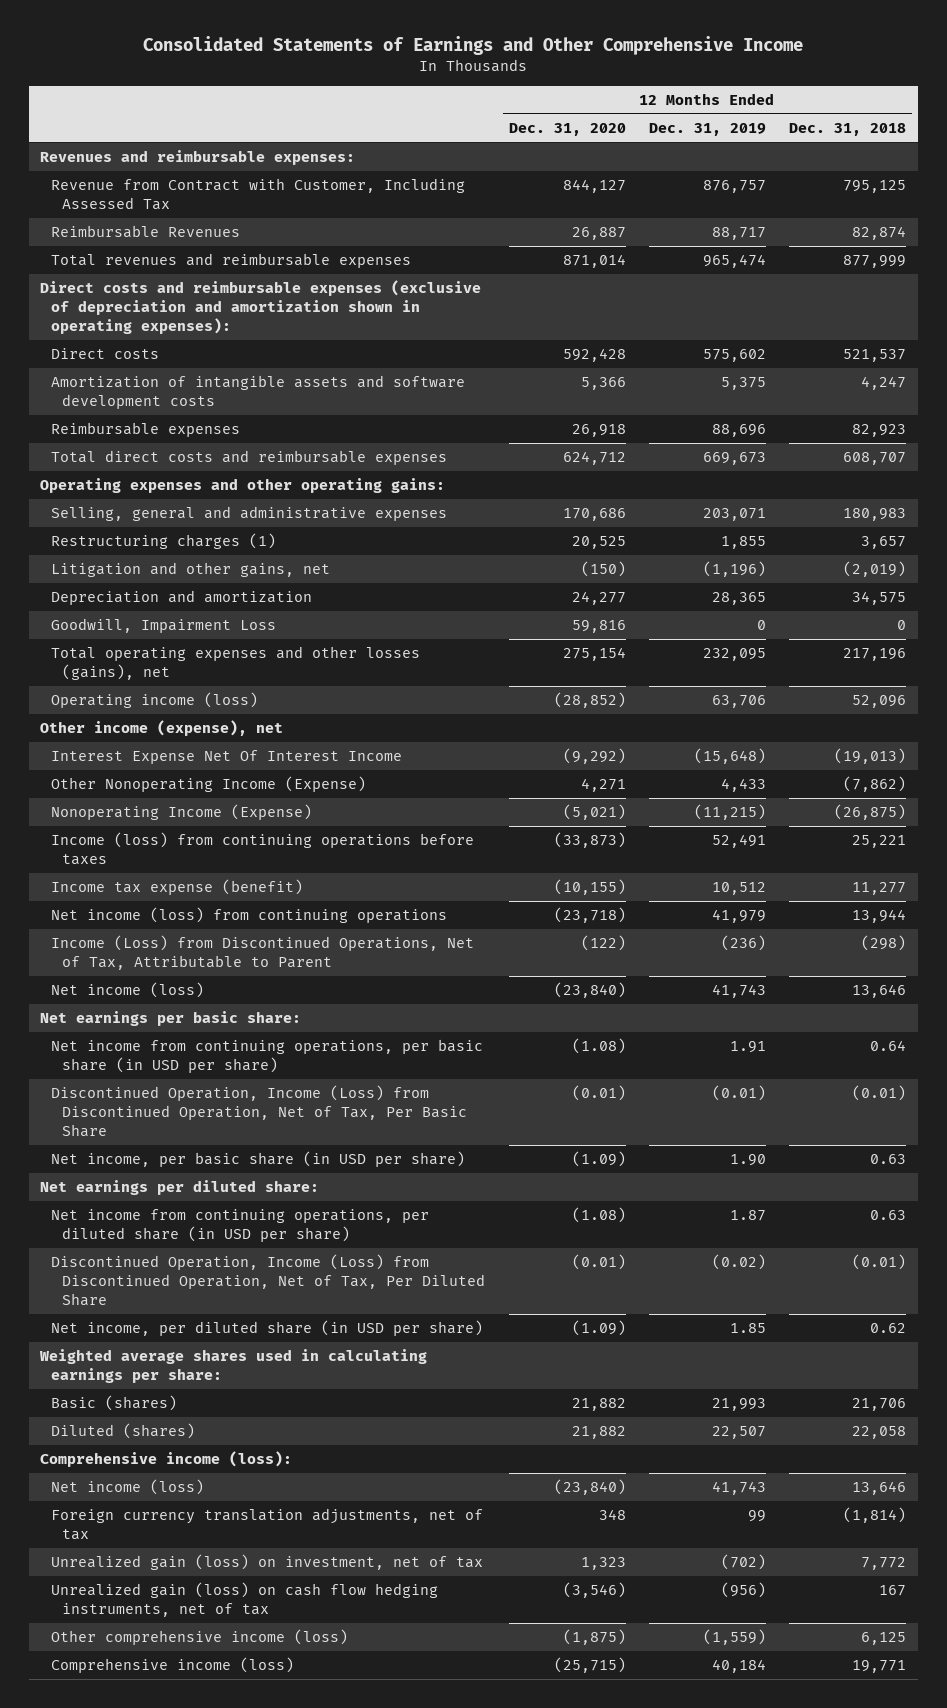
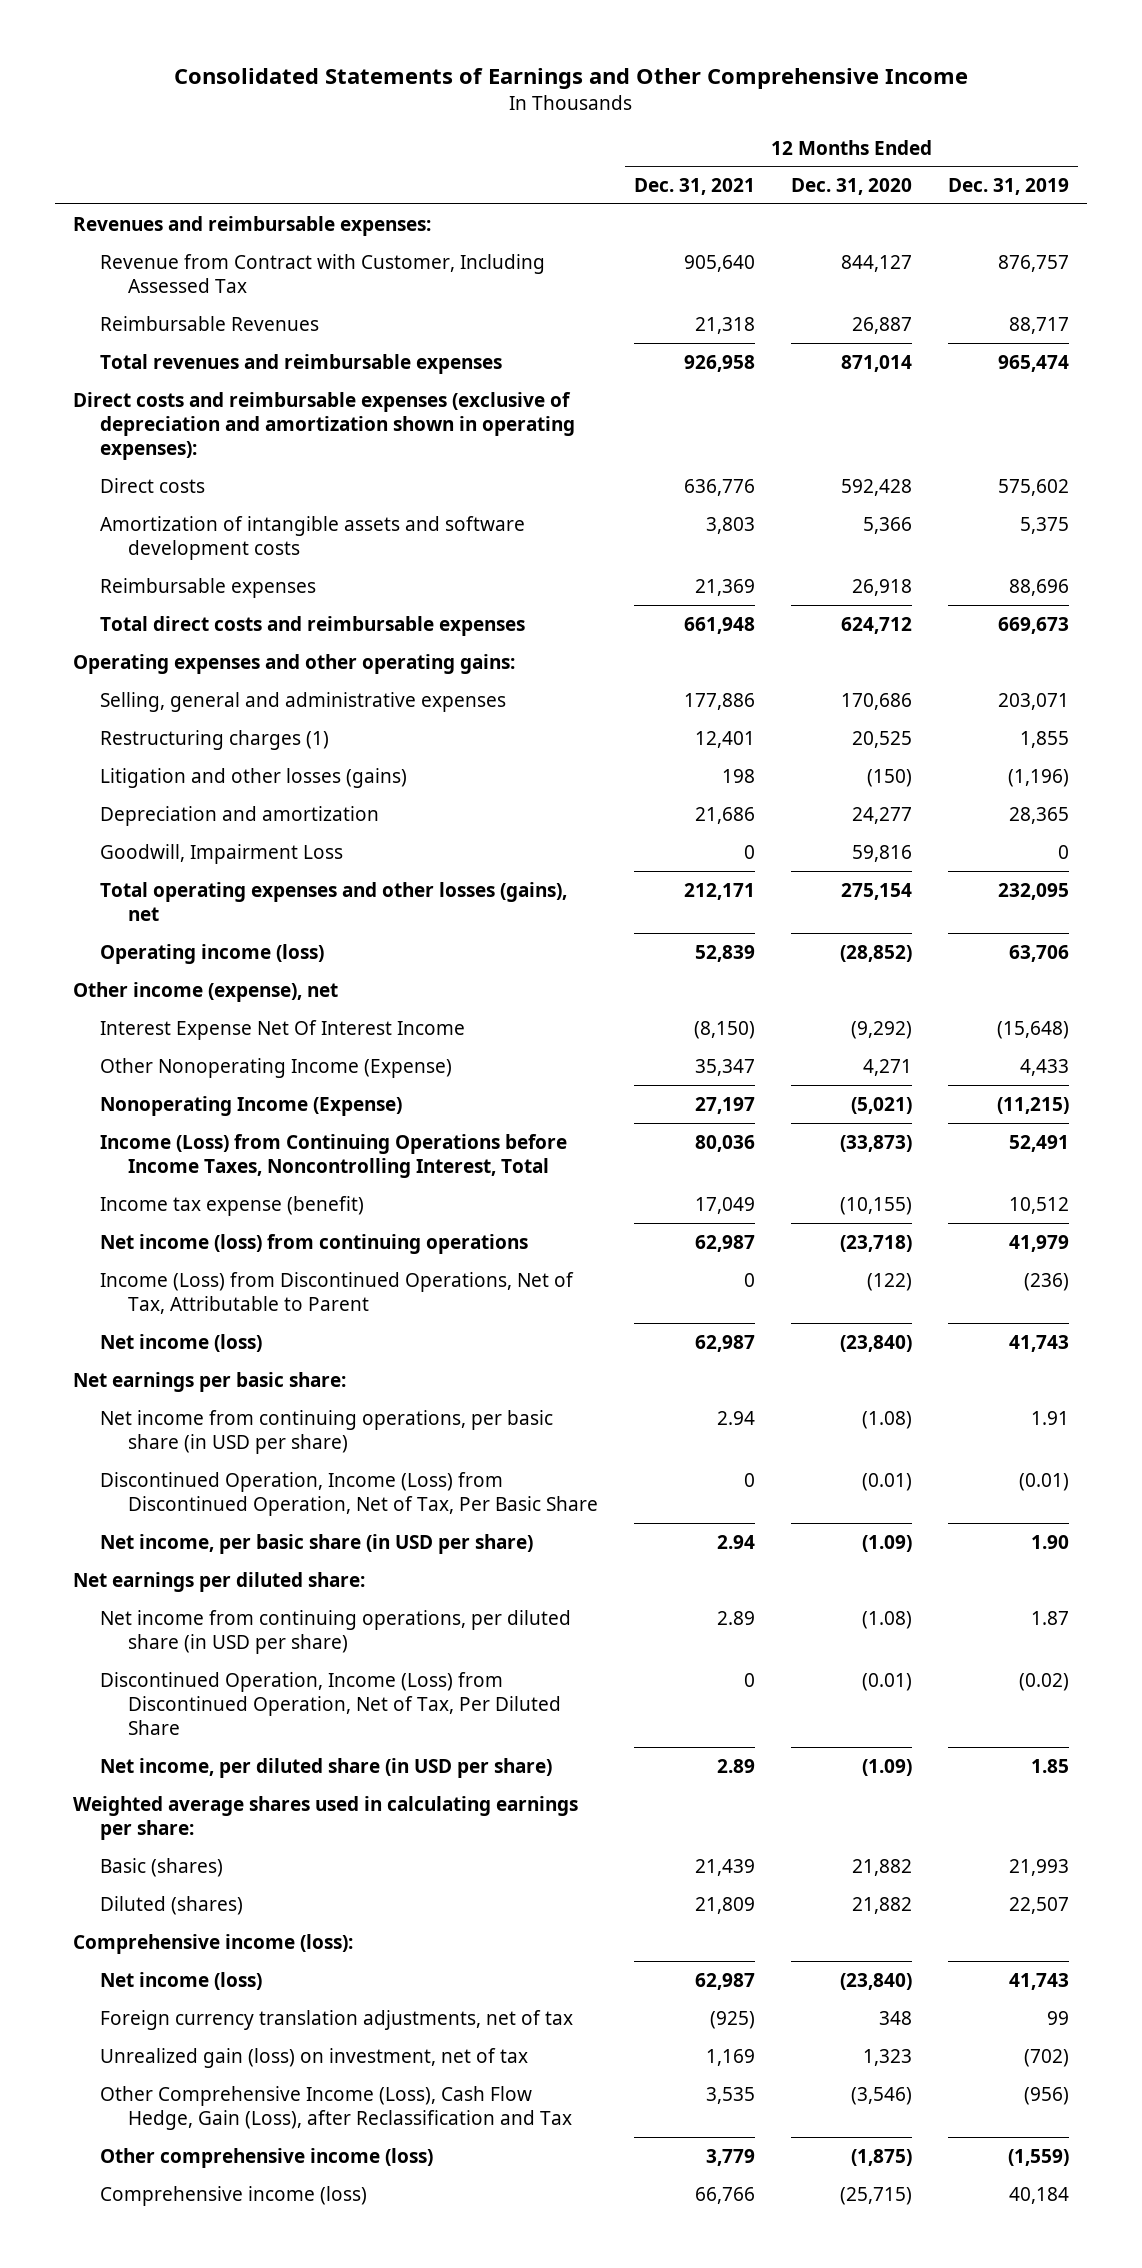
[789,122,907,136] Dec. 31, 2018 -> none
none -> [634,178,756,196] Dec. 31, 2021
[51,562,331,578] Litigation and other gains, net -> [100,767,408,788] Litigation and other losses (gains)
[51,832,475,866] Income (loss) from continuing operations before taxes -> [100,1133,568,1179] Income (Loss) from Continuing Operations before Income Taxes, Noncontrolling Interest, Total
[51,1582,439,1618] Unrealized gain (loss) on cash flow hedging instruments, net of tax -> [100,2085,573,2131] Other Comprehensive Income (Loss), Cash Flow Hedge, Gain (Loss), after Reclassification and Tax

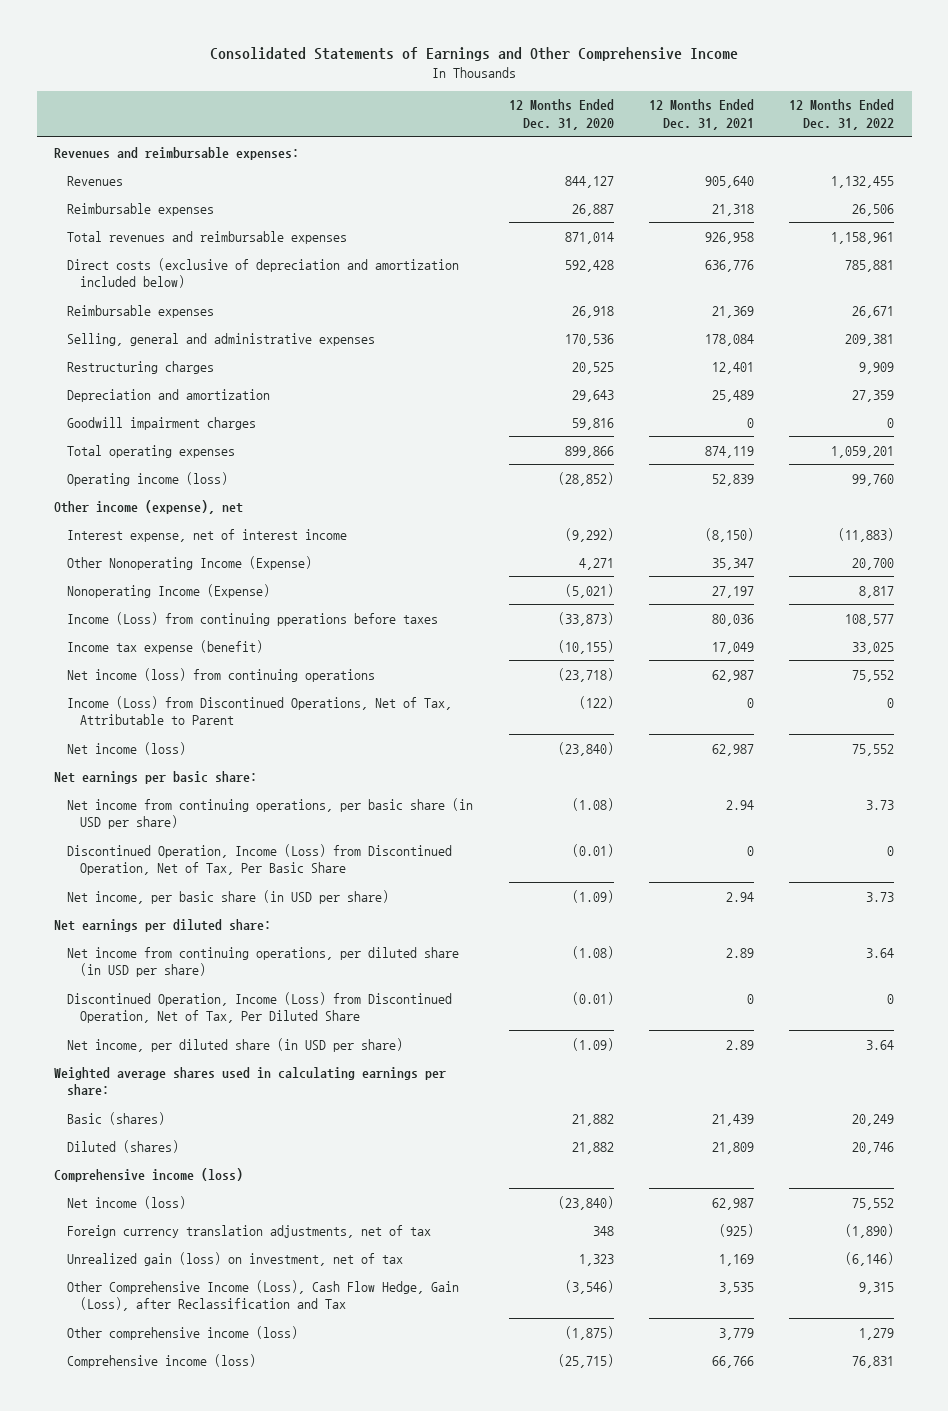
[948,178,1070,196] Dec. 31, 2019 -> none
none -> [789,99,895,131] 12 Months Ended Dec. 31, 2022
[100,253,546,294] Revenue from Contract with Customer, Including Assessed Tax -> [67,175,124,186] Revenues
[100,315,320,331] Reimbursable Revenues -> [67,202,215,216] Reimbursable expenses
[72,391,576,461] Direct costs and reimbursable expenses (exclusive of depreciation and amortization shown in operating expenses): -> none
[100,515,526,561] Amortization of intangible assets and software development costs -> none
[100,477,206,493] Direct costs -> [67,257,460,289] Direct costs (exclusive of depreciation and amortization included below)
[100,615,526,636] Total direct costs and reimbursable expenses -> none
[72,653,515,674] Operating expenses and other operating gains: -> none
[100,767,408,788] Litigation and other losses (gains) -> none
[100,881,568,922] Total operating expenses and other losses (gains), net -> none
[684,692,756,710] 177,886 -> [704,333,754,346] 178,084
[841,692,913,710] 170,686 -> [564,333,614,346] 170,536
[100,729,330,750] Restructuring charges (1) -> [67,360,215,374] Restructuring charges
[695,806,756,824] 21,686 -> [711,389,754,402] 25,489
[852,806,913,824] 24,277 -> [571,389,614,402] 29,643
[100,843,344,864] Goodwill, Impairment Loss -> [67,416,257,430] Goodwill impairment charges
none -> [67,444,236,458] Total operating expenses
[100,1019,466,1040] Interest Expense Net Of Interest Income -> [67,528,348,542] Interest expense, net of interest income
[100,1133,568,1179] Income (Loss) from Continuing Operations before Income Taxes, Noncontrolling Interest, Total -> [67,611,439,626] Income (Loss) from continuing pperations before taxes
[72,1933,353,1954] Comprehensive income (loss): -> [54,1167,244,1182] Comprehensive income (loss)

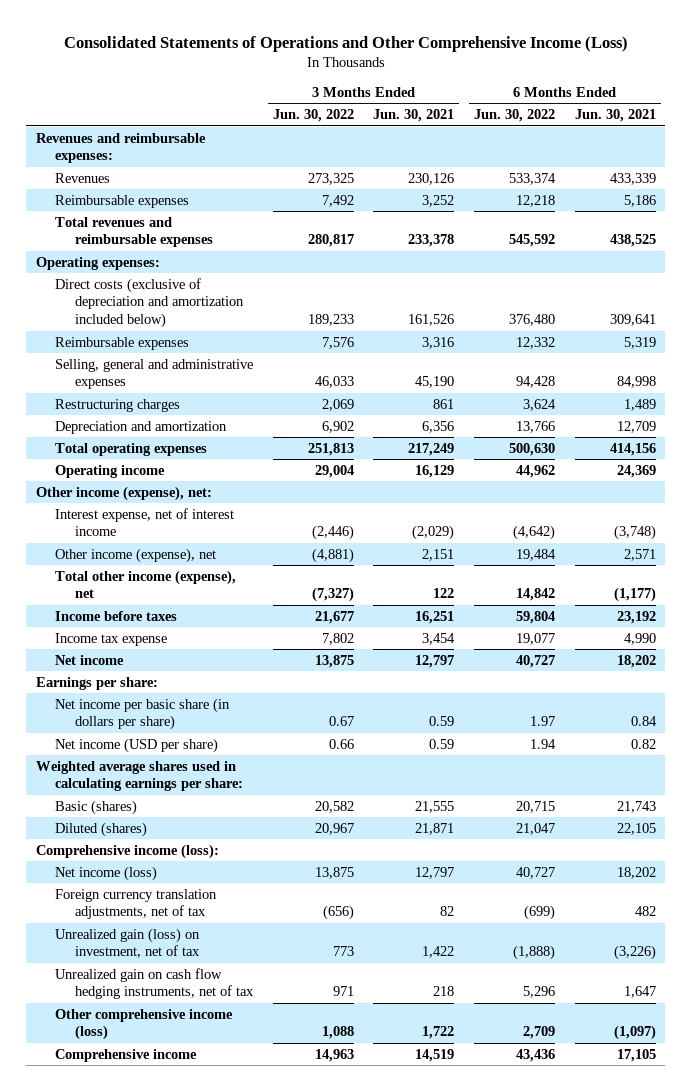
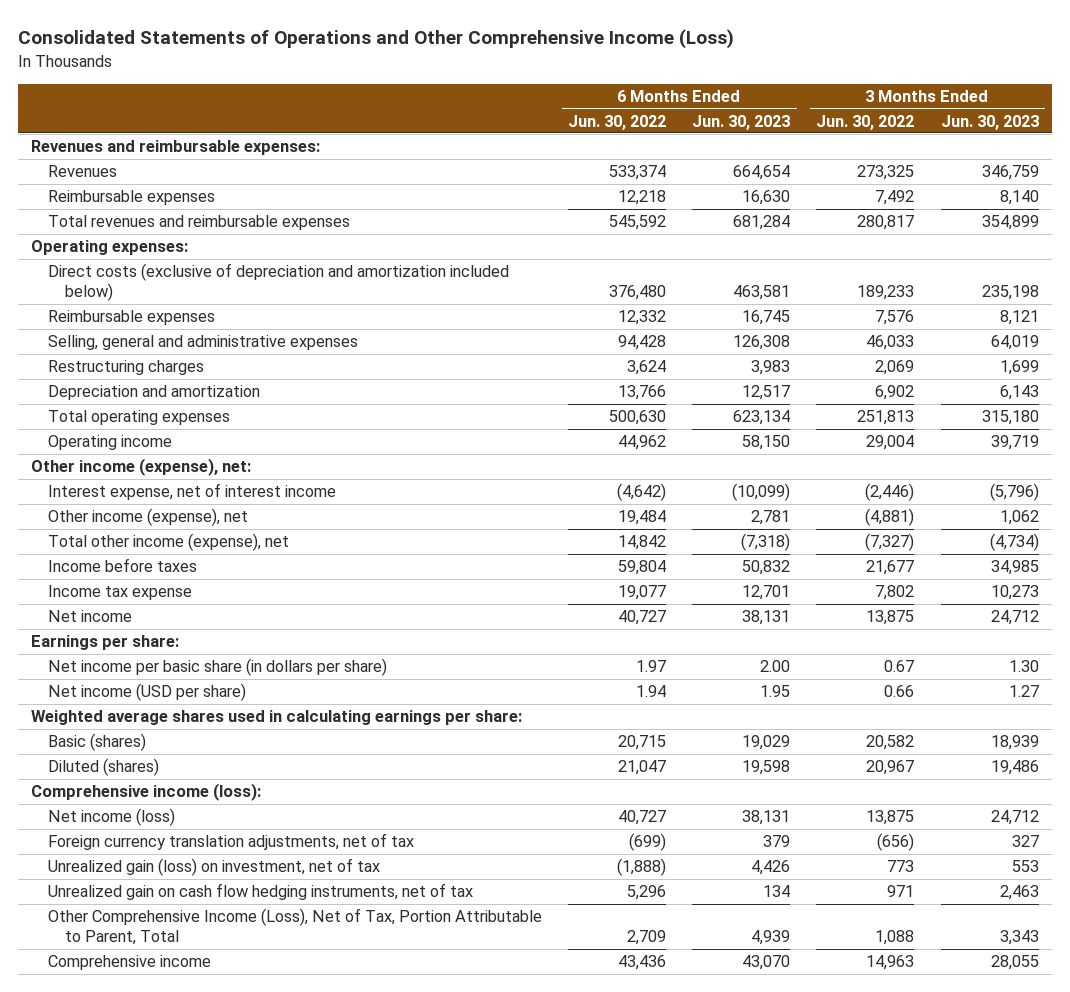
[373,109,455,123] Jun. 30, 2021 -> none
[574,109,656,123] Jun. 30, 2021 -> none
none -> [692,114,791,130] Jun. 30, 2023
none -> [940,114,1039,130] Jun. 30, 2023
[55,1008,234,1041] Other comprehensive income (loss) -> [47,908,542,946] Other Comprehensive Income (Loss), Net of Tax, Portion Attributable to Parent, Total

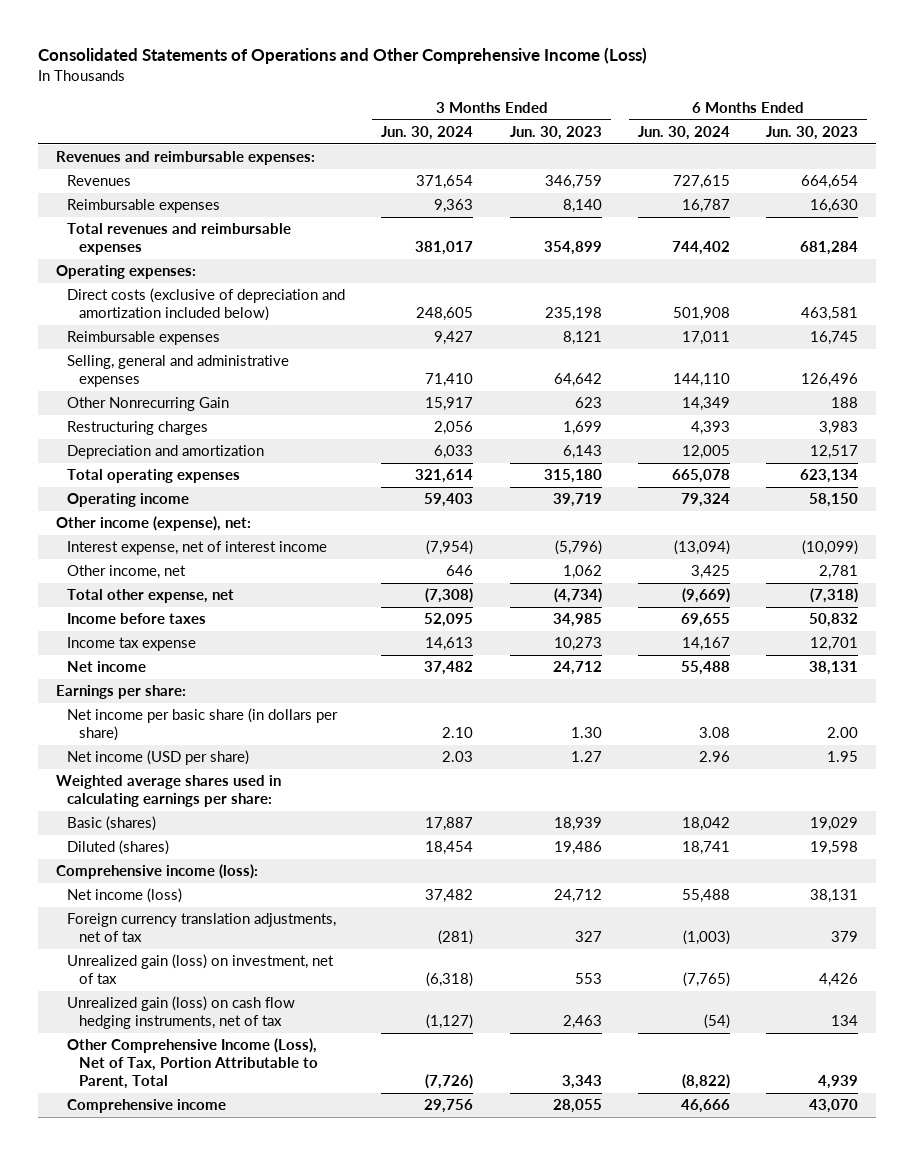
[568,114,667,130] Jun. 30, 2022 -> none
[816,114,915,130] Jun. 30, 2022 -> none
none -> [381,126,474,141] Jun. 30, 2024
none -> [637,126,730,141] Jun. 30, 2024
[733,335,791,351] 126,308 -> [801,373,859,388] 126,496
[990,335,1039,351] 64,019 -> [553,373,602,388] 64,642
none -> [67,397,230,412] Other Nonrecurring Gain
[47,508,248,527] Other income (expense), net -> [67,565,187,580] Other income, net
[47,533,289,552] Total other income (expense), net -> [67,589,235,604] Total other expense, net
[47,883,473,901] Unrealized gain on cash flow hedging instruments, net of tax -> [67,996,296,1030] Unrealized gain (loss) on cash flow hedging instruments, net of tax

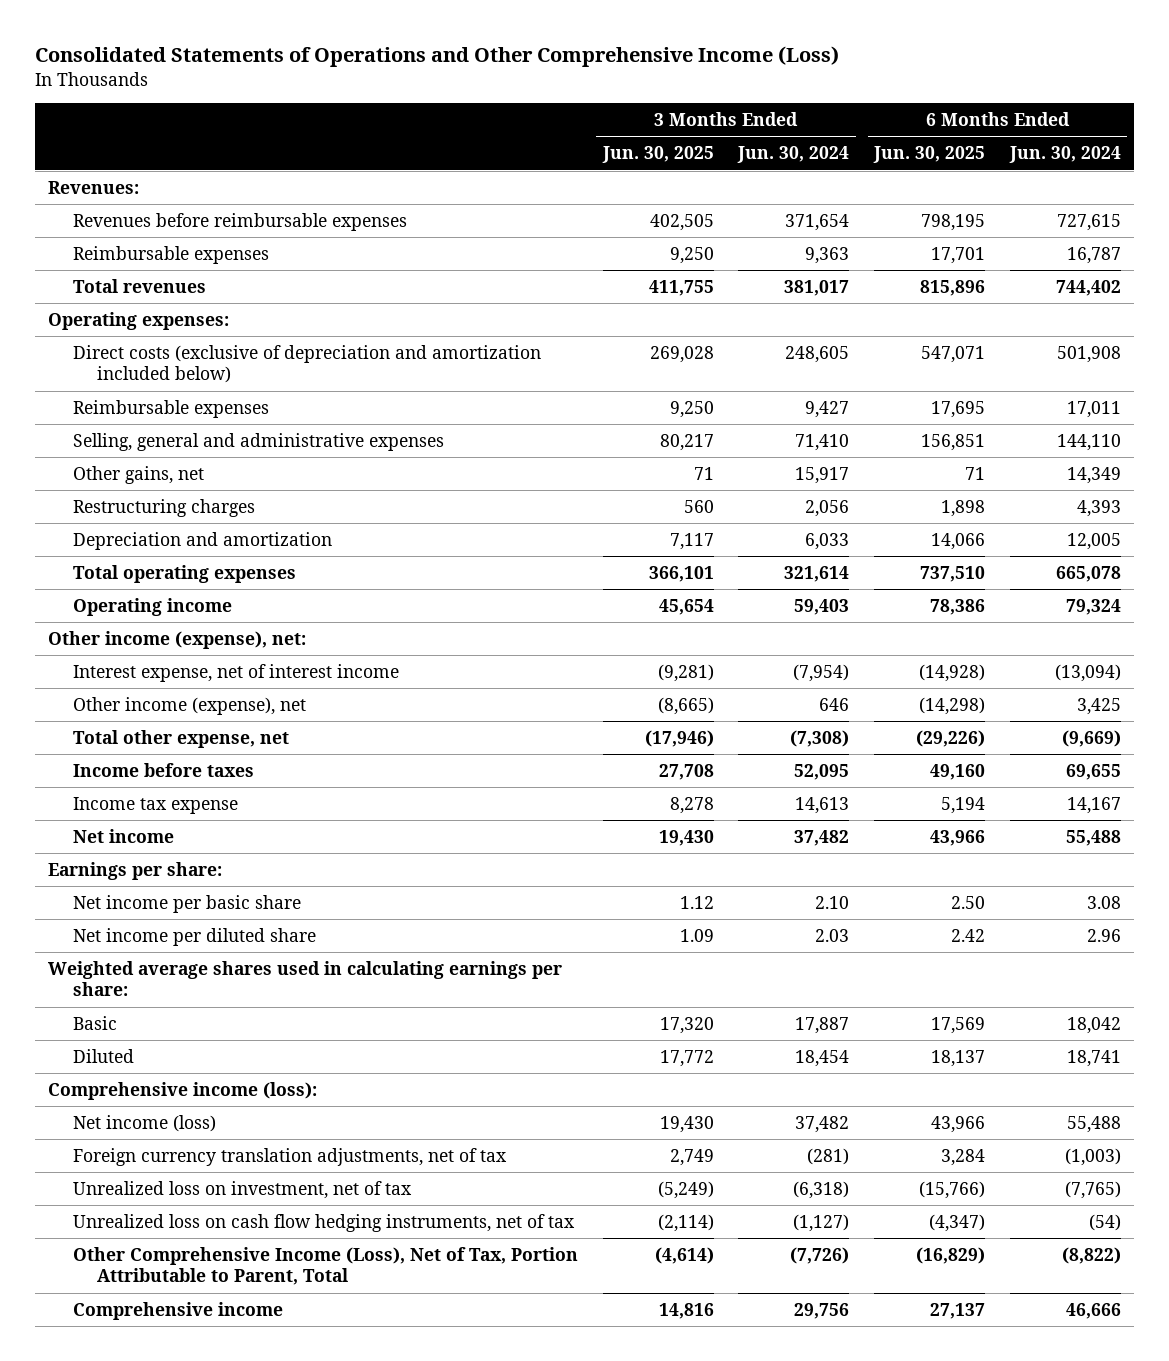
[509,126,602,141] Jun. 30, 2023 -> none
[766,126,859,141] Jun. 30, 2023 -> none
none -> [601,146,714,164] Jun. 30, 2025
none -> [873,146,986,164] Jun. 30, 2025
[55,151,315,166] Revenues and reimbursable expenses: -> [47,180,139,194] Revenues:
[67,175,132,187] Revenues -> [72,212,407,231] Revenues before reimbursable expenses
[67,223,292,256] Total revenues and reimbursable expenses -> [72,278,206,293] Total revenues
[67,397,230,412] Other Nonrecurring Gain -> [72,465,204,484] Other gains, net
[67,565,187,580] Other income, net -> [72,696,306,715] Other income (expense), net
[67,708,339,742] Net income per basic share (in dollars per share) -> [72,894,301,913] Net income per basic share
[67,750,250,766] Net income (USD per share) -> [72,927,316,946] Net income per diluted share
[67,816,157,832] Basic (shares) -> [72,1015,117,1030] Basic
[67,840,170,856] Diluted (shares) -> [72,1048,134,1063] Diluted
[67,954,335,985] Unrealized gain (loss) on investment, net of tax -> [72,1180,412,1199] Unrealized loss on investment, net of tax
[67,996,296,1030] Unrealized gain (loss) on cash flow hedging instruments, net of tax -> [72,1213,575,1232] Unrealized loss on cash flow hedging instruments, net of tax

